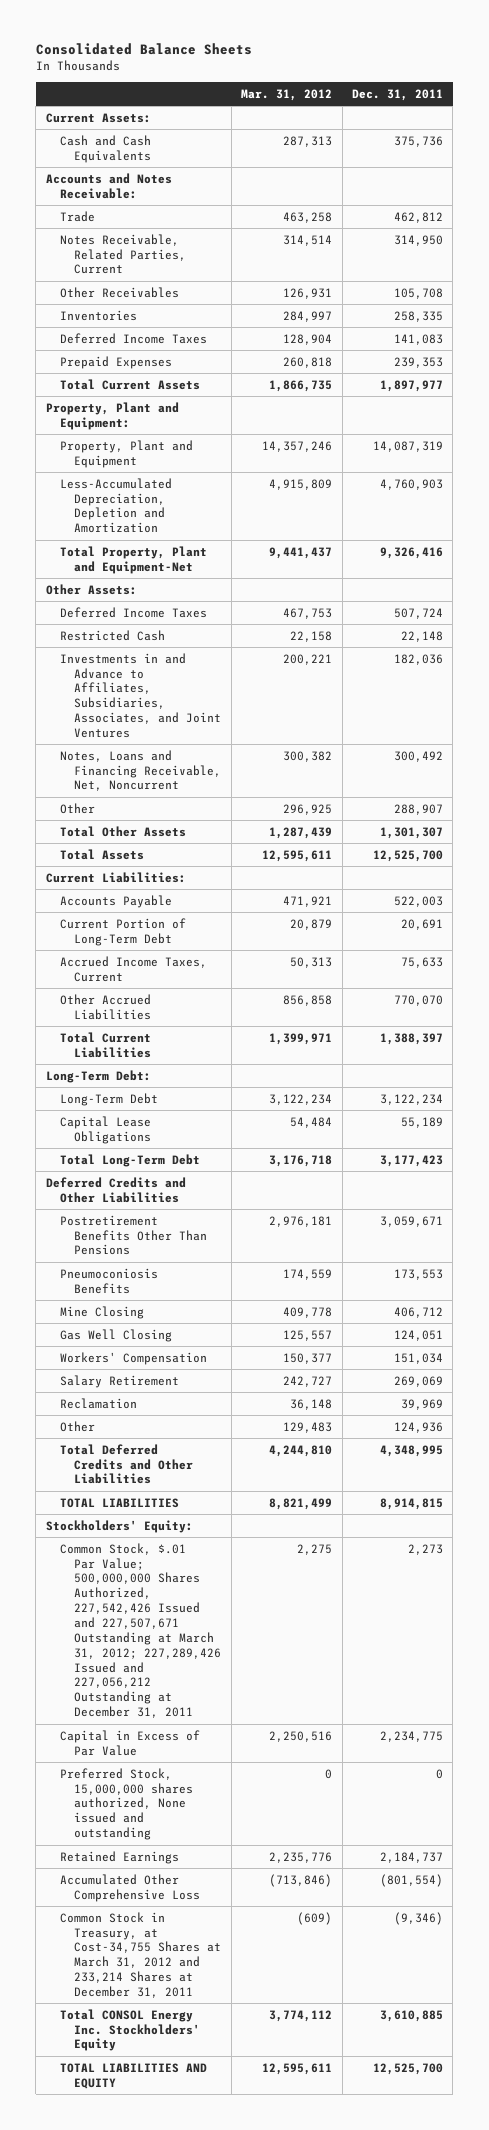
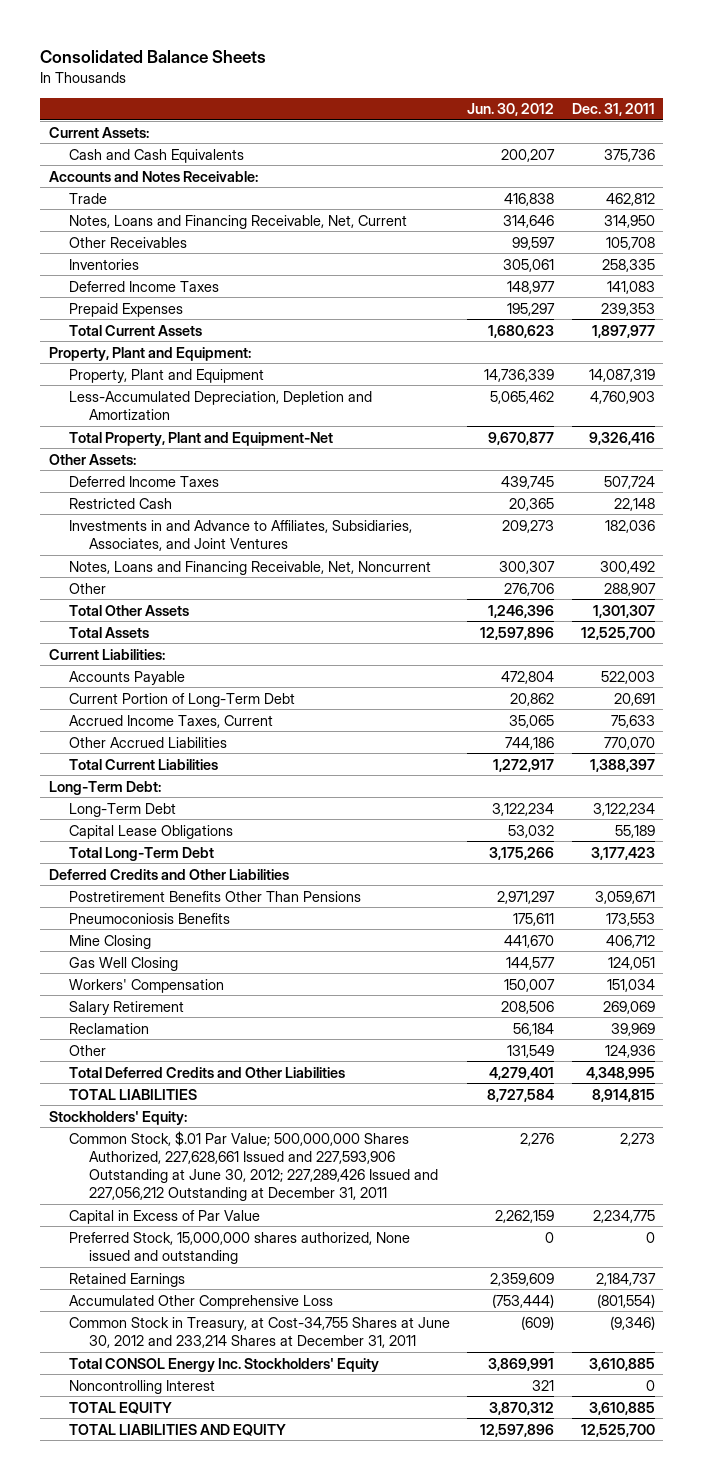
[241,88,333,101] Mar. 31, 2012 -> none
none -> [467,103,555,117] Jun. 30, 2012
[60,233,187,275] Notes Receivable, Related Parties, Current -> [68,214,407,229] Notes, Loans and Financing Receivable, Net, Current
[60,1542,222,1719] Common Stock, $.01 Par Value; 500,000,000 Shares Authorized, 227,542,426 Issued and 227,507,671 Outstanding at March 31, 2012; 227,289,426 Issued and 227,056,212 Outstanding at December 31, 2011 -> [68,1130,439,1201] Common Stock, $.01 Par Value; 500,000,000 Shares Authorized, 227,628,661 Issued and 227,593,906 Outstanding at June 30, 2012; 227,289,426 Issued and 227,056,212 Outstanding at December 31, 2011
[60,1911,222,1999] Common Stock in Treasury, at Cost-34,755 Shares at March 31, 2012 and 233,214 Shares at December 31, 2011 -> [68,1316,450,1348] Common Stock in Treasury, at Cost-34,755 Shares at June 30, 2012 and 233,214 Shares at December 31, 2011
none -> [68,1379,215,1394] Noncontrolling Interest
none -> [68,1401,172,1414] TOTAL EQUITY

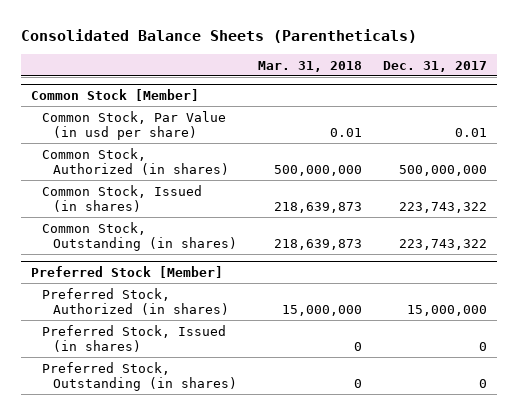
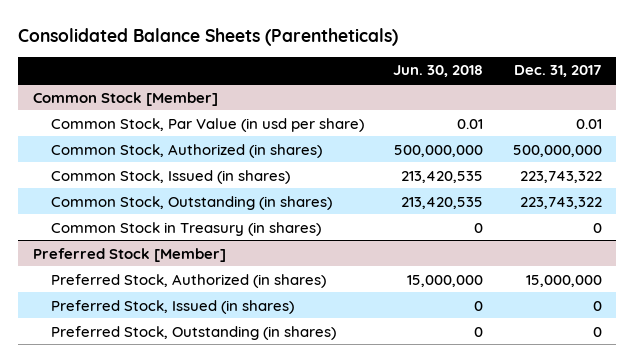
[257,60,362,72] Mar. 31, 2018 -> none
none -> [393,65,484,78] Jun. 30, 2018
none -> [50,221,321,236] Common Stock in Treasury (in shares)

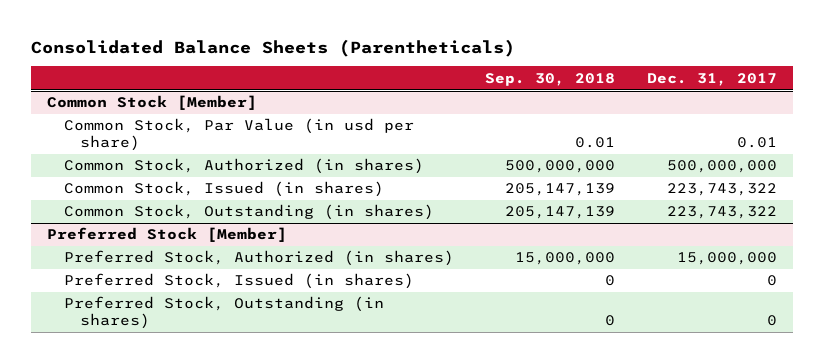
[393,65,484,78] Jun. 30, 2018 -> none
none -> [485,72,616,86] Sep. 30, 2018
[50,221,321,236] Common Stock in Treasury (in shares) -> none

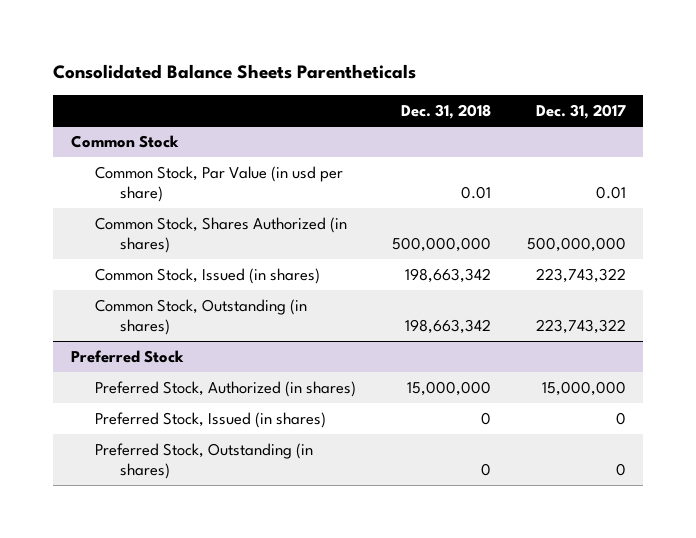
[30,38,515,57] Consolidated Balance Sheets (Parentheticals) -> [52,64,416,80] Consolidated Balance Sheets Parentheticals
[485,72,616,86] Sep. 30, 2018 -> none
none -> [401,103,492,119] Dec. 31, 2018
[46,95,257,111] Common Stock [Member] -> [70,134,179,148] Common Stock
[63,158,424,175] Common Stock, Authorized (in shares) -> [95,216,348,254] Common Stock, Shares Authorized (in shares)
[46,227,287,243] Preferred Stock [Member] -> [70,349,184,363] Preferred Stock

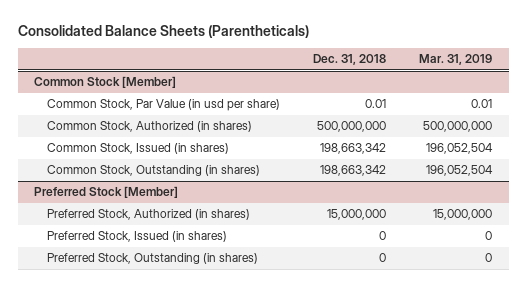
[52,64,416,80] Consolidated Balance Sheets Parentheticals -> [17,25,309,39] Consolidated Balance Sheets (Parentheticals)
[535,103,626,119] Dec. 31, 2017 -> none
none -> [419,54,493,66] Mar. 31, 2019
[70,134,179,148] Common Stock -> [34,76,177,89] Common Stock [Member]
[95,216,348,254] Common Stock, Shares Authorized (in shares) -> [46,121,252,133] Common Stock, Authorized (in shares)
[70,349,184,363] Preferred Stock -> [34,186,179,199] Preferred Stock [Member]

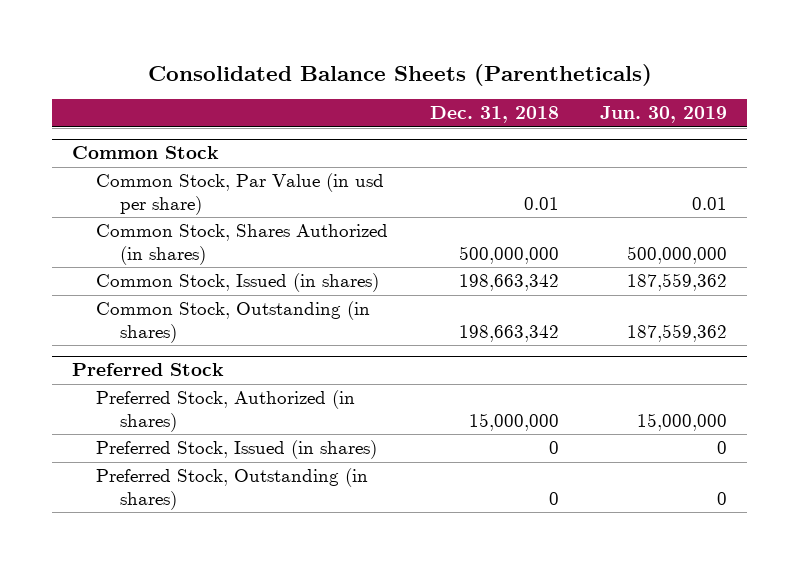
[419,54,493,66] Mar. 31, 2019 -> none
none -> [599,106,727,124] Jun. 30, 2019
[34,76,177,89] Common Stock [Member] -> [72,146,220,160] Common Stock
[46,121,252,133] Common Stock, Authorized (in shares) -> [96,224,389,265] Common Stock, Shares Authorized (in shares)
[34,186,179,199] Preferred Stock [Member] -> [72,363,225,377] Preferred Stock

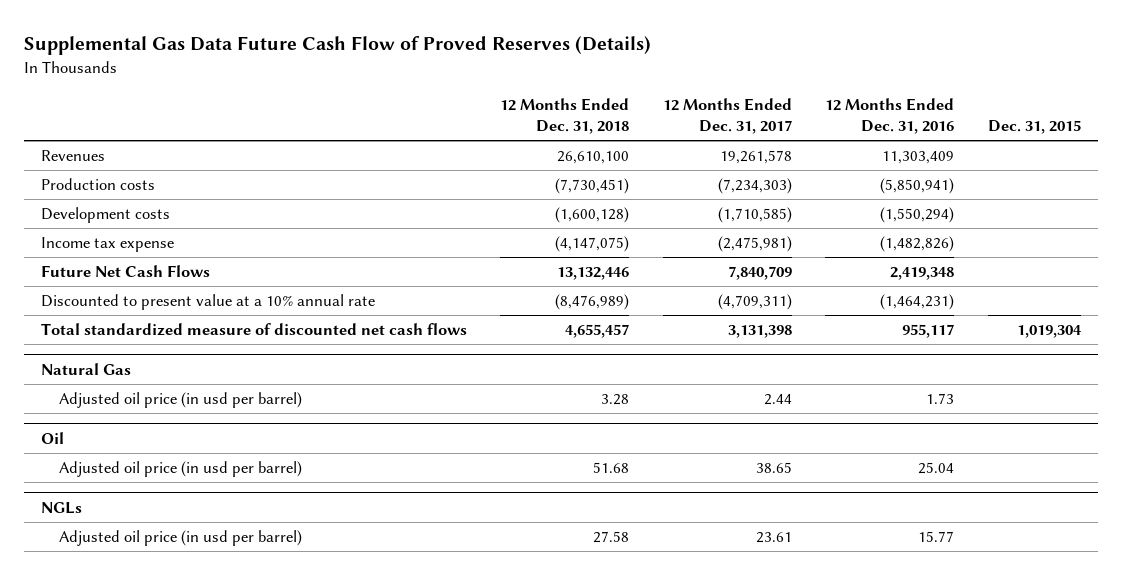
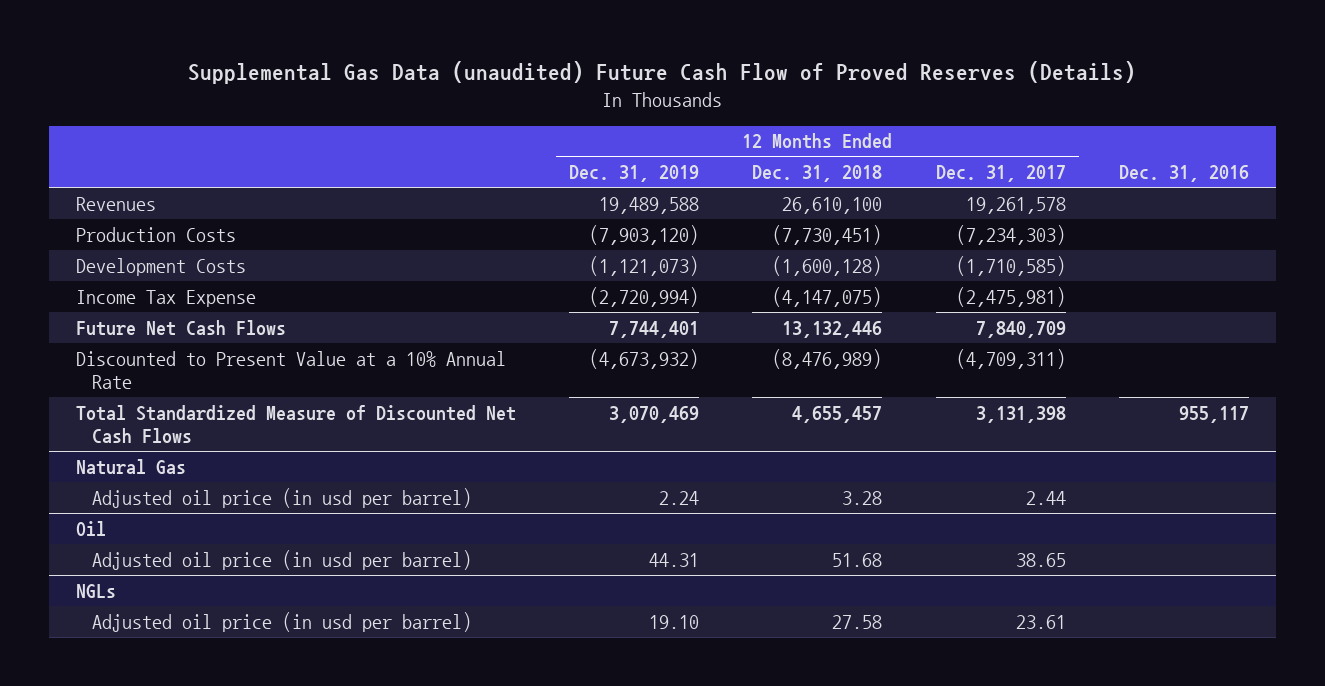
[24,36,652,56] Supplemental Gas Data Future Cash Flow of Proved Reserves (Details) -> [188,61,1137,85] Supplemental Gas Data (unaudited) Future Cash Flow of Proved Reserves (Details)
[825,97,955,135] 12 Months Ended Dec. 31, 2016 -> none
[987,120,1081,135] Dec. 31, 2015 -> none
none -> [568,165,699,183] Dec. 31, 2019
none -> [1119,165,1250,183] Dec. 31, 2016
[40,178,155,191] Production costs -> [75,226,236,242] Production Costs
[40,207,170,224] Development costs -> [75,257,246,276] Development Costs
[40,237,174,253] Income tax expense -> [75,289,256,307] Income Tax Expense
[40,294,375,311] Discounted to present value at a 10% annual rate -> [75,350,506,390] Discounted to Present Value at a 10% Annual Rate
[40,323,467,337] Total standardized measure of discounted net cash flows -> [75,404,516,444] Total Standardized Measure of Discounted Net Cash Flows

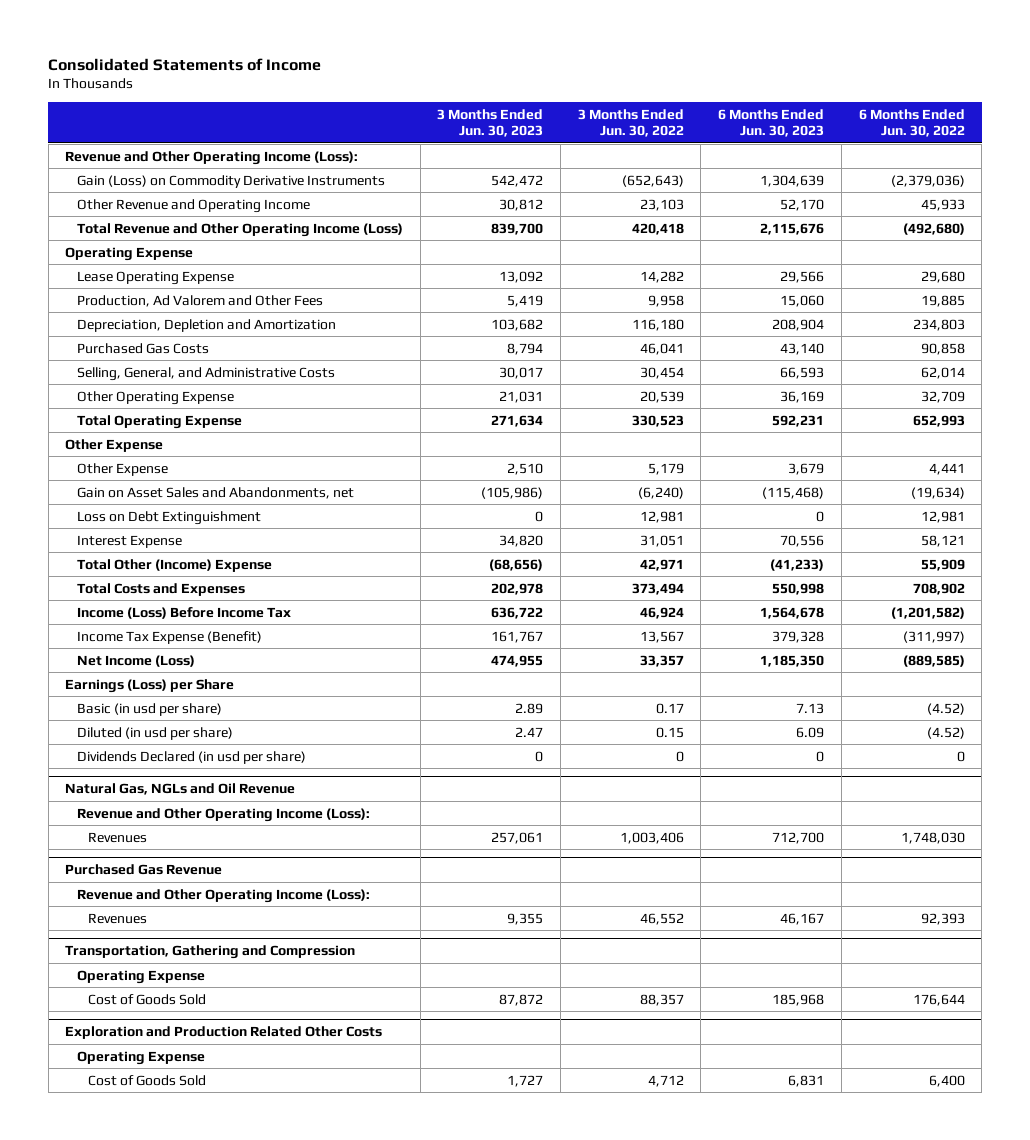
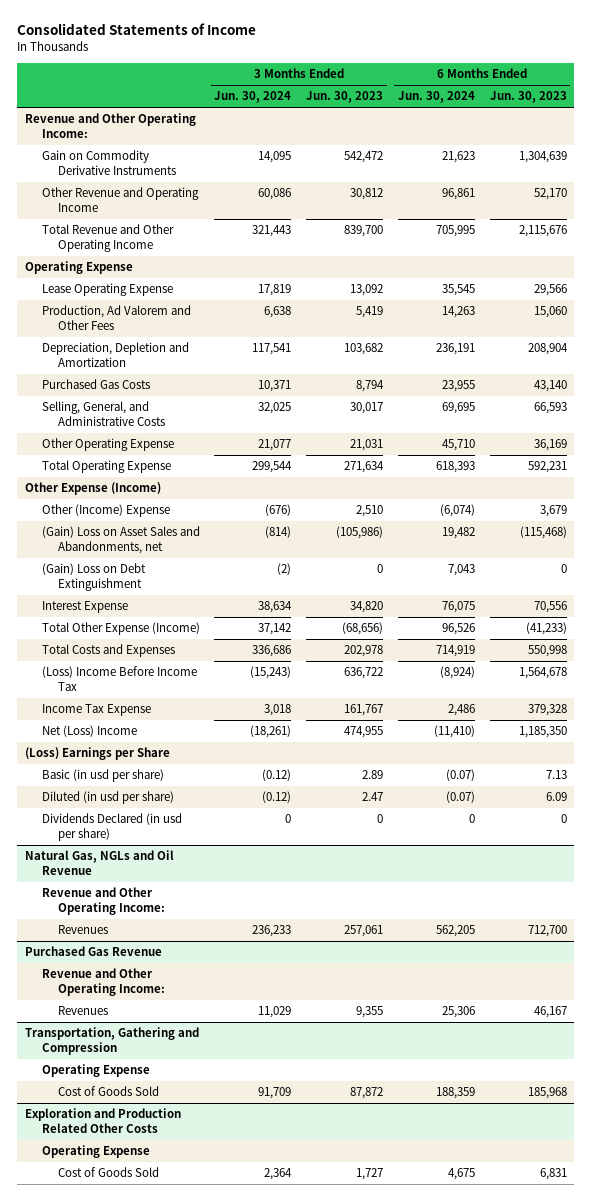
[577,108,684,138] 3 Months Ended Jun. 30, 2022 -> none
[858,108,965,138] 6 Months Ended Jun. 30, 2022 -> none
none -> [214,91,292,104] Jun. 30, 2024
none -> [397,91,475,104] Jun. 30, 2024
[65,150,359,165] Revenue and Other Operating Income (Loss): -> [24,113,196,138] Revenue and Other Operating Income:
[76,174,385,188] Gain (Loss) on Commodity Derivative Instruments -> [41,150,177,175] Gain on Commodity Derivative Instruments
[76,222,403,237] Total Revenue and Other Operating Income (Loss) -> [41,224,174,252] Total Revenue and Other Operating Income
[65,438,164,452] Other Expense -> [24,482,161,496] Other Expense (Income)
[76,462,168,476] Other Expense -> [41,504,170,518] Other (Income) Expense
[76,486,354,499] Gain on Asset Sales and Abandonments, net -> [41,526,200,554] (Gain) Loss on Asset Sales and Abandonments, net
[76,510,261,525] Loss on Debt Extinguishment -> [41,563,146,591] (Gain) Loss on Debt Extinguishment
[76,558,272,572] Total Other (Income) Expense -> [41,622,200,636] Total Other Expense (Income)
[76,606,291,619] Income (Loss) Before Income Tax -> [41,666,197,691] (Loss) Income Before Income Tax
[76,630,262,644] Income Tax Expense (Benefit) -> [41,704,151,717] Income Tax Expense
[76,654,195,667] Net Income (Loss) -> [41,725,137,738] Net (Loss) Income
[65,678,235,693] Earnings (Loss) per Share -> [24,747,170,761] (Loss) Earnings per Share
[76,807,370,822] Revenue and Other Operating Income (Loss): -> [41,887,166,915] Revenue and Other Operating Income:
[76,888,370,903] Revenue and Other Operating Income (Loss): -> [41,968,166,996] Revenue and Other Operating Income:

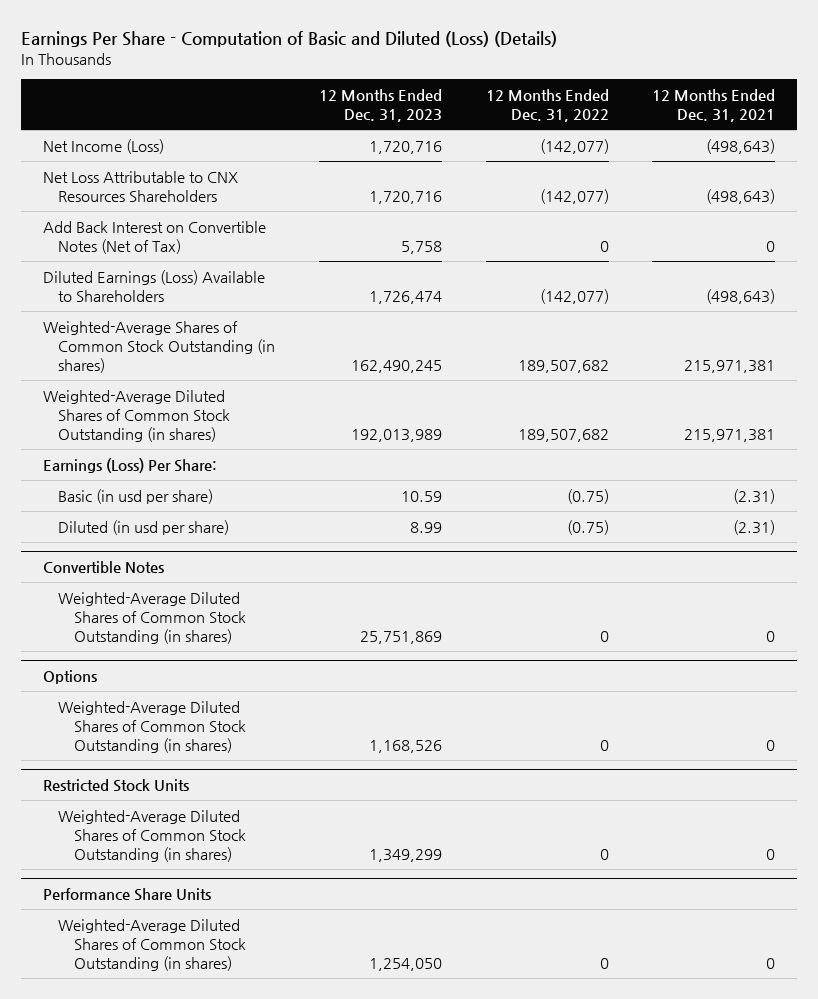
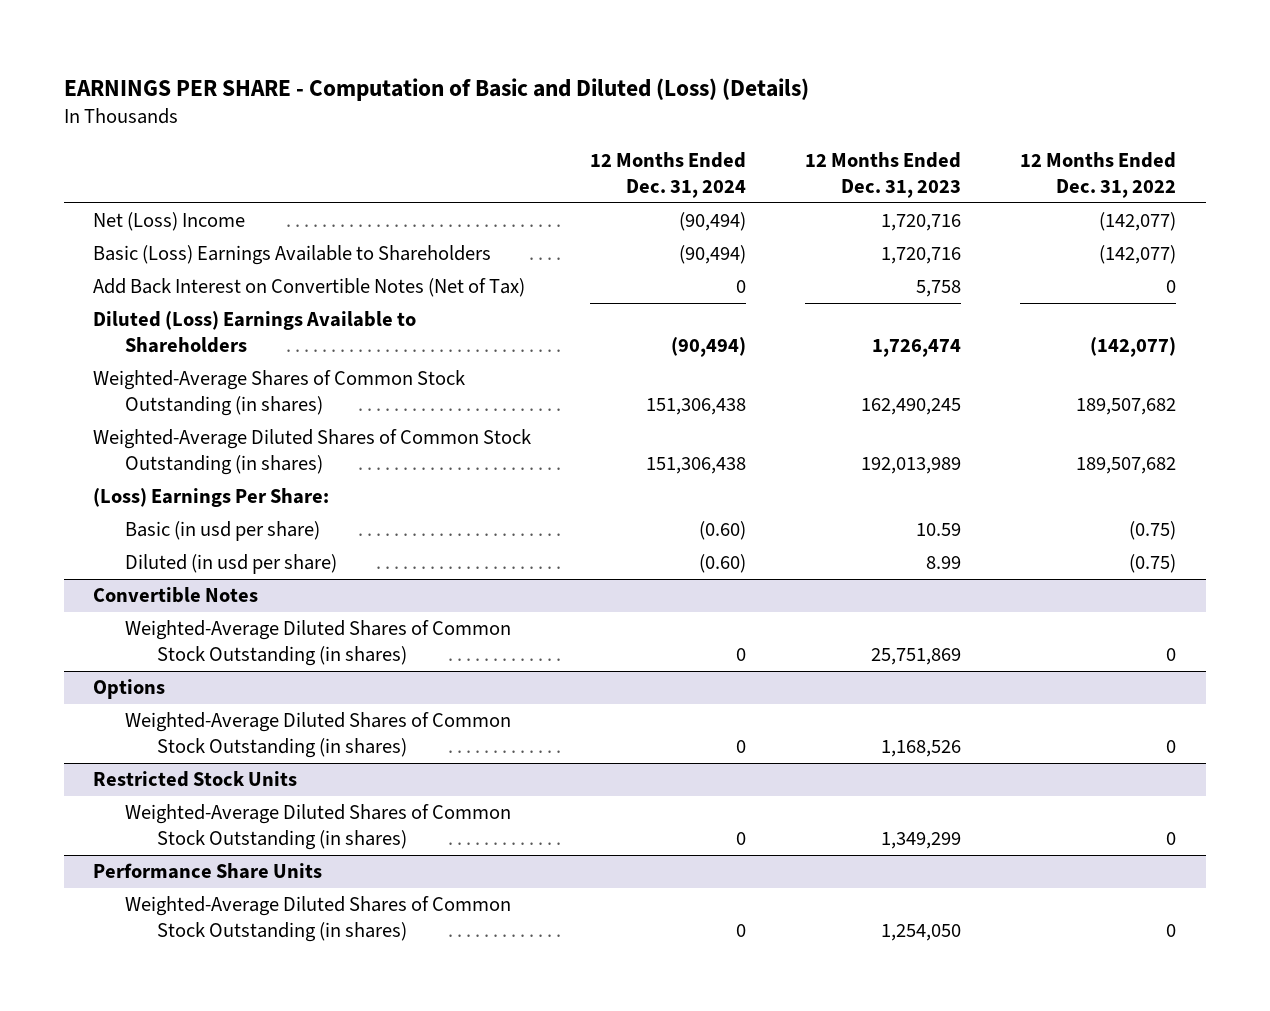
[20,31,557,48] Earnings Per Share - Computation of Basic and Diluted (Loss) (Details) -> [63,77,809,101] EARNINGS PER SHARE - Computation of Basic and Diluted (Loss) (Details)
[652,88,776,123] 12 Months Ended Dec. 31, 2021 -> none
none -> [590,151,747,199] 12 Months Ended Dec. 31, 2024
[42,138,164,154] Net Income (Loss) -> [93,212,246,232] Net (Loss) Income
[42,170,238,202] Net Loss Attributable to CNX Resources Shareholders -> [93,245,492,266] Basic (Loss) Earnings Available to Shareholders
[42,269,265,302] Diluted Earnings (Loss) Available to Shareholders -> [93,311,417,354] Diluted (Loss) Earnings Available to Shareholders
[42,457,217,473] Earnings (Loss) Per Share: -> [93,488,330,508] (Loss) Earnings Per Share:

